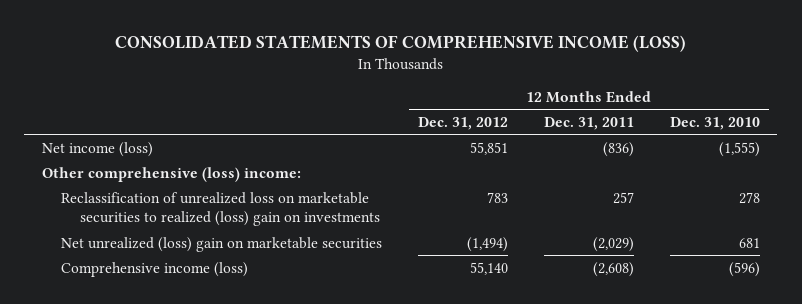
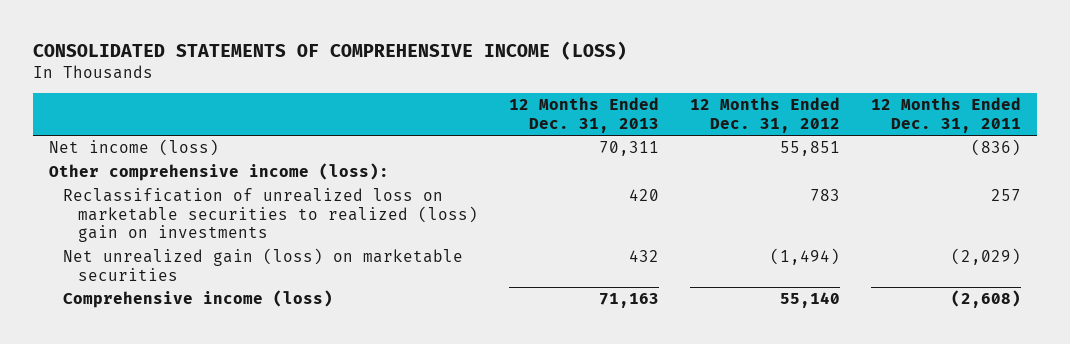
[669,116,760,130] Dec. 31, 2010 -> none
none -> [509,97,660,133] 12 Months Ended Dec. 31, 2013
[42,166,302,182] Other comprehensive (loss) income: -> [48,163,389,182] Other comprehensive income (loss):
[61,236,383,252] Net unrealized (loss) gain on marketable securities -> [63,248,464,281] Net unrealized gain (loss) on marketable securities

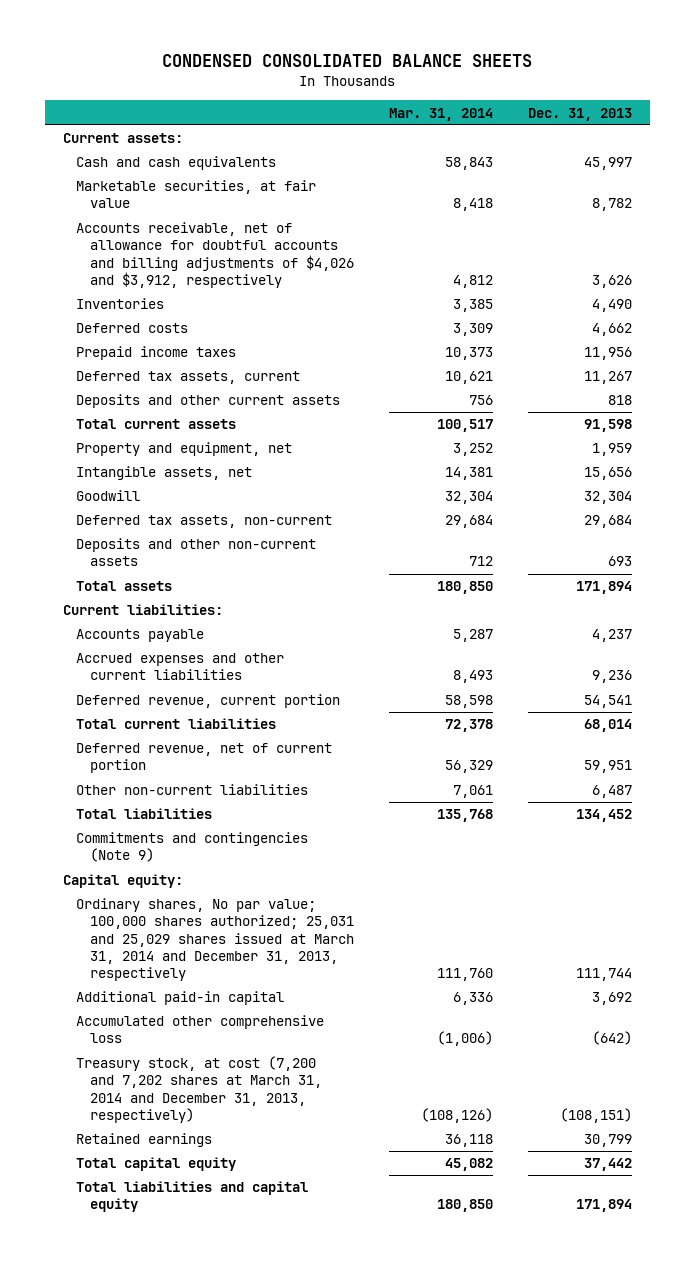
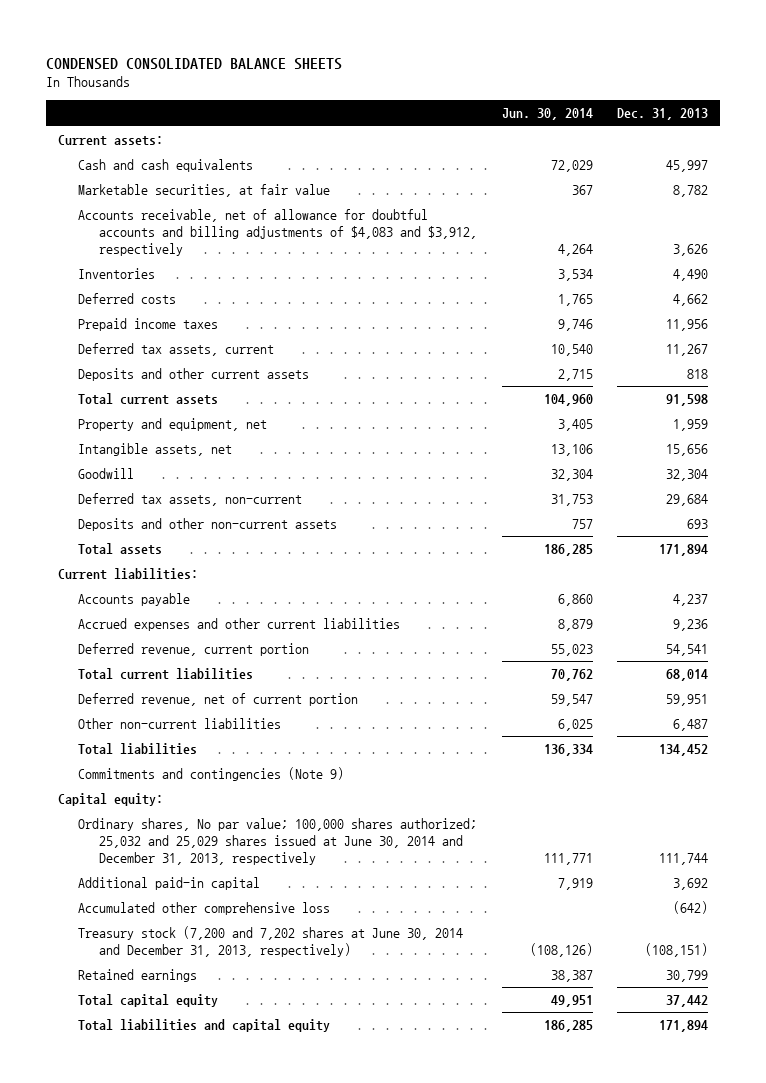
[389,107,494,121] Mar. 31, 2014 -> none
none -> [501,108,593,121] Jun. 30, 2014
[76,222,355,288] Accounts receivable, net of allowance for doubtful accounts and billing adjustments of $4,026 and $3,912, respectively -> [78,209,477,256] Accounts receivable, net of allowance for doubtful accounts and billing adjustments of $4,083 and $3,912, respectively
[76,898,355,981] Ordinary shares, No par value; 100,000 shares authorized; 25,031 and 25,029 shares issued at March 31, 2014 and December 31, 2013, respectively -> [78,818,478,865] Ordinary shares, No par value; 100,000 shares authorized; 25,032 and 25,029 shares issued at June 30, 2014 and December 31, 2013, respectively
[76,1056,323,1123] Treasury stock, at cost (7,200 and 7,202 shares at March 31, 2014 and December 31, 2013, respectively) -> [78,926,464,957] Treasury stock (7,200 and 7,202 shares at June 30, 2014 and December 31, 2013, respectively)

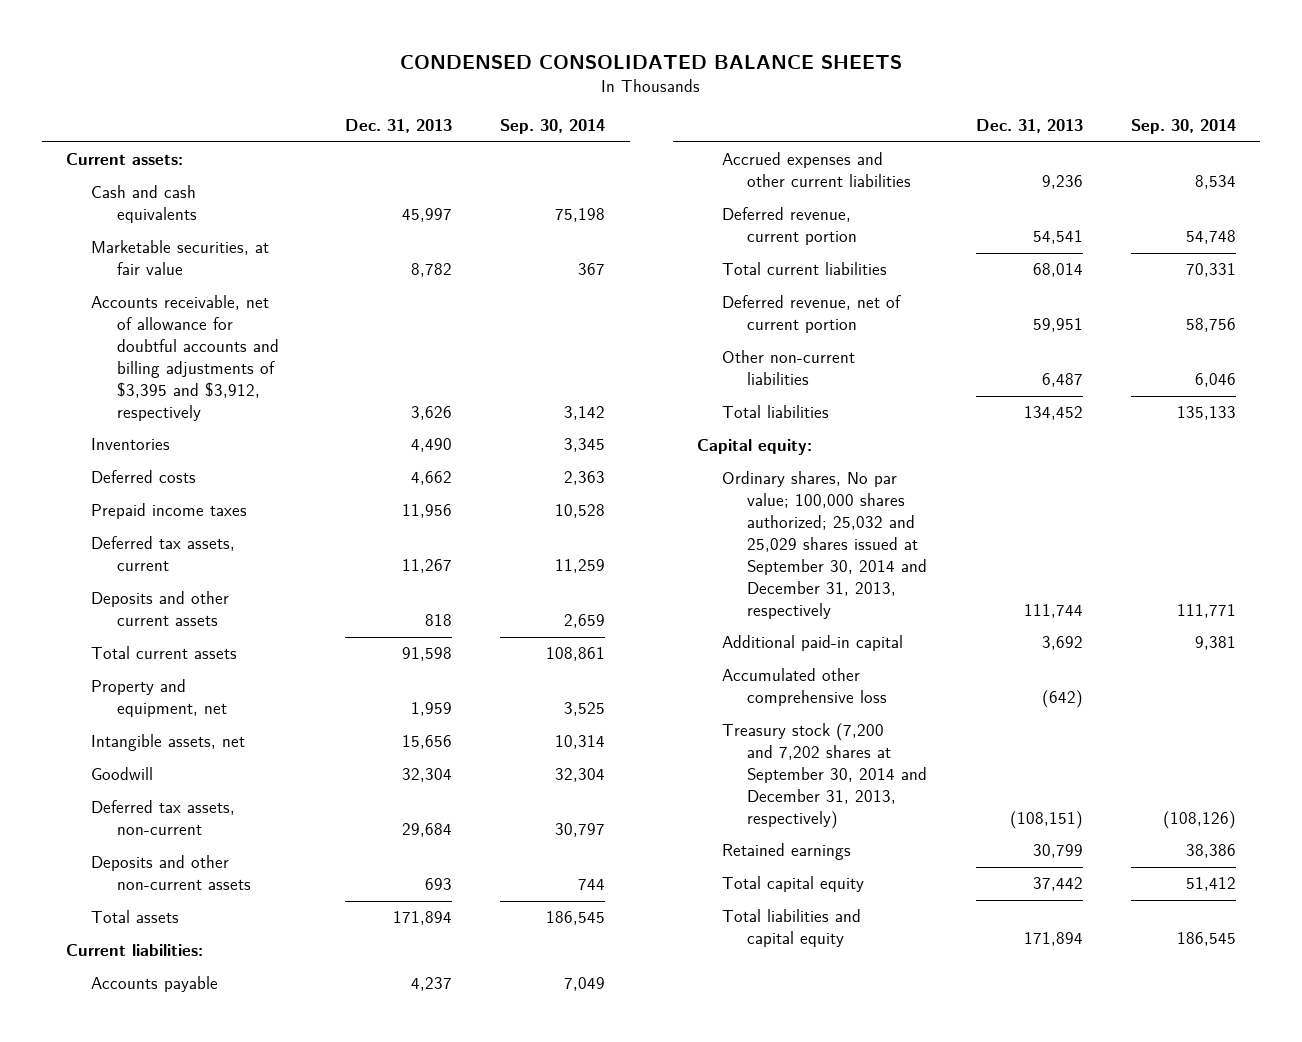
[501,108,593,121] Jun. 30, 2014 -> none
none -> [500,119,606,135] Sep. 30, 2014
[78,209,477,256] Accounts receivable, net of allowance for doubtful accounts and billing adjustments of $4,083 and $3,912, respectively -> [91,295,279,421] Accounts receivable, net of allowance for doubtful accounts and billing adjustments of $3,395 and $3,912, respectively
[78,767,345,782] Commitments and contingencies (Note 9) -> none
[78,818,478,865] Ordinary shares, No par value; 100,000 shares authorized; 25,032 and 25,029 shares issued at June 30, 2014 and December 31, 2013, respectively -> [721,471,928,619] Ordinary shares, No par value; 100,000 shares authorized; 25,032 and 25,029 shares issued at September 30, 2014 and December 31, 2013, respectively
[78,926,464,957] Treasury stock (7,200 and 7,202 shares at June 30, 2014 and December 31, 2013, respectively) -> [721,723,928,829] Treasury stock (7,200 and 7,202 shares at September 30, 2014 and December 31, 2013, respectively)

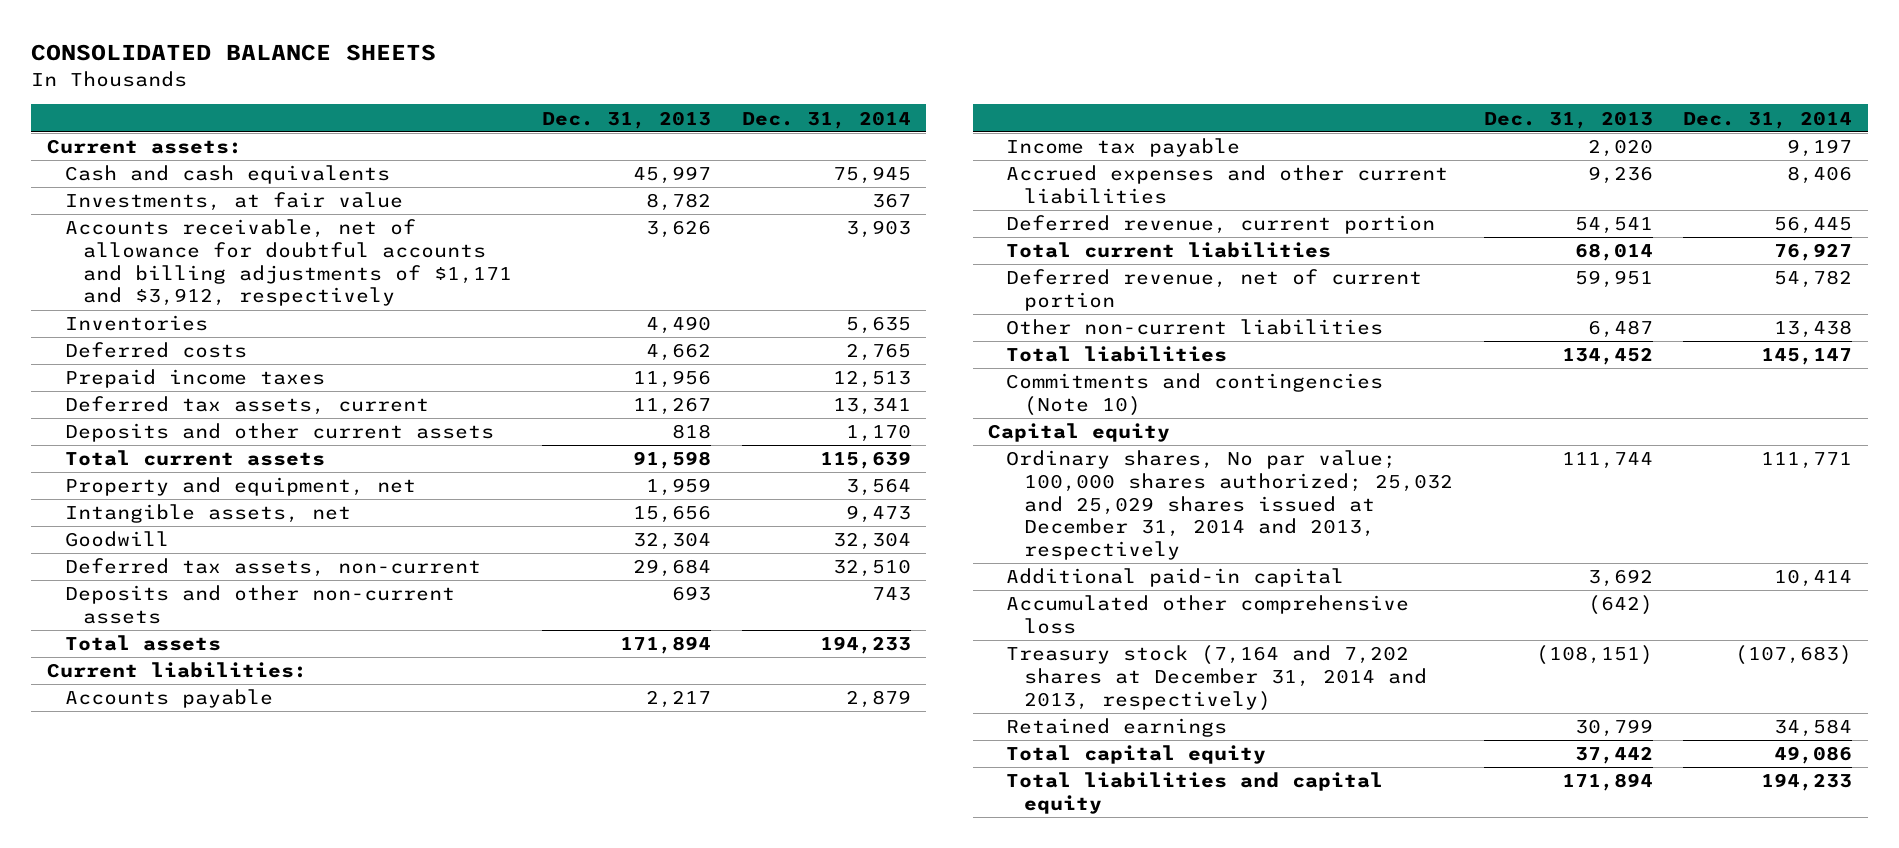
[400,54,903,69] CONDENSED CONSOLIDATED BALANCE SHEETS -> [31,44,437,62] CONSOLIDATED BALANCE SHEETS
[500,119,606,135] Sep. 30, 2014 -> none
none -> [741,110,911,129] Dec. 31, 2014
[91,240,270,276] Marketable securities, at fair value -> [64,192,403,212] Investments, at fair value
[91,295,279,421] Accounts receivable, net of allowance for doubtful accounts and billing adjustments of $3,395 and $3,912, respectively -> [64,219,512,307] Accounts receivable, net of allowance for doubtful accounts and billing adjustments of $1,171 and $3,912, respectively
[411,977,453,992] 4,237 -> [646,690,712,709] 2,217
none -> [1006,138,1241,158] Income tax payable
none -> [1006,373,1384,417] Commitments and contingencies (Note 10)
[696,439,812,456] Capital equity: -> [988,423,1171,443] Capital equity
[721,471,928,619] Ordinary shares, No par value; 100,000 shares authorized; 25,032 and 25,029 shares issued at September 30, 2014 and December 31, 2013, respectively -> [1006,450,1454,561] Ordinary shares, No par value; 100,000 shares authorized; 25,032 and 25,029 shares issued at December 31, 2014 and 2013, respectively
[721,723,928,829] Treasury stock (7,200 and 7,202 shares at September 30, 2014 and December 31, 2013, respectively) -> [1006,645,1428,711] Treasury stock (7,164 and 7,202 shares at December 31, 2014 and 2013, respectively)

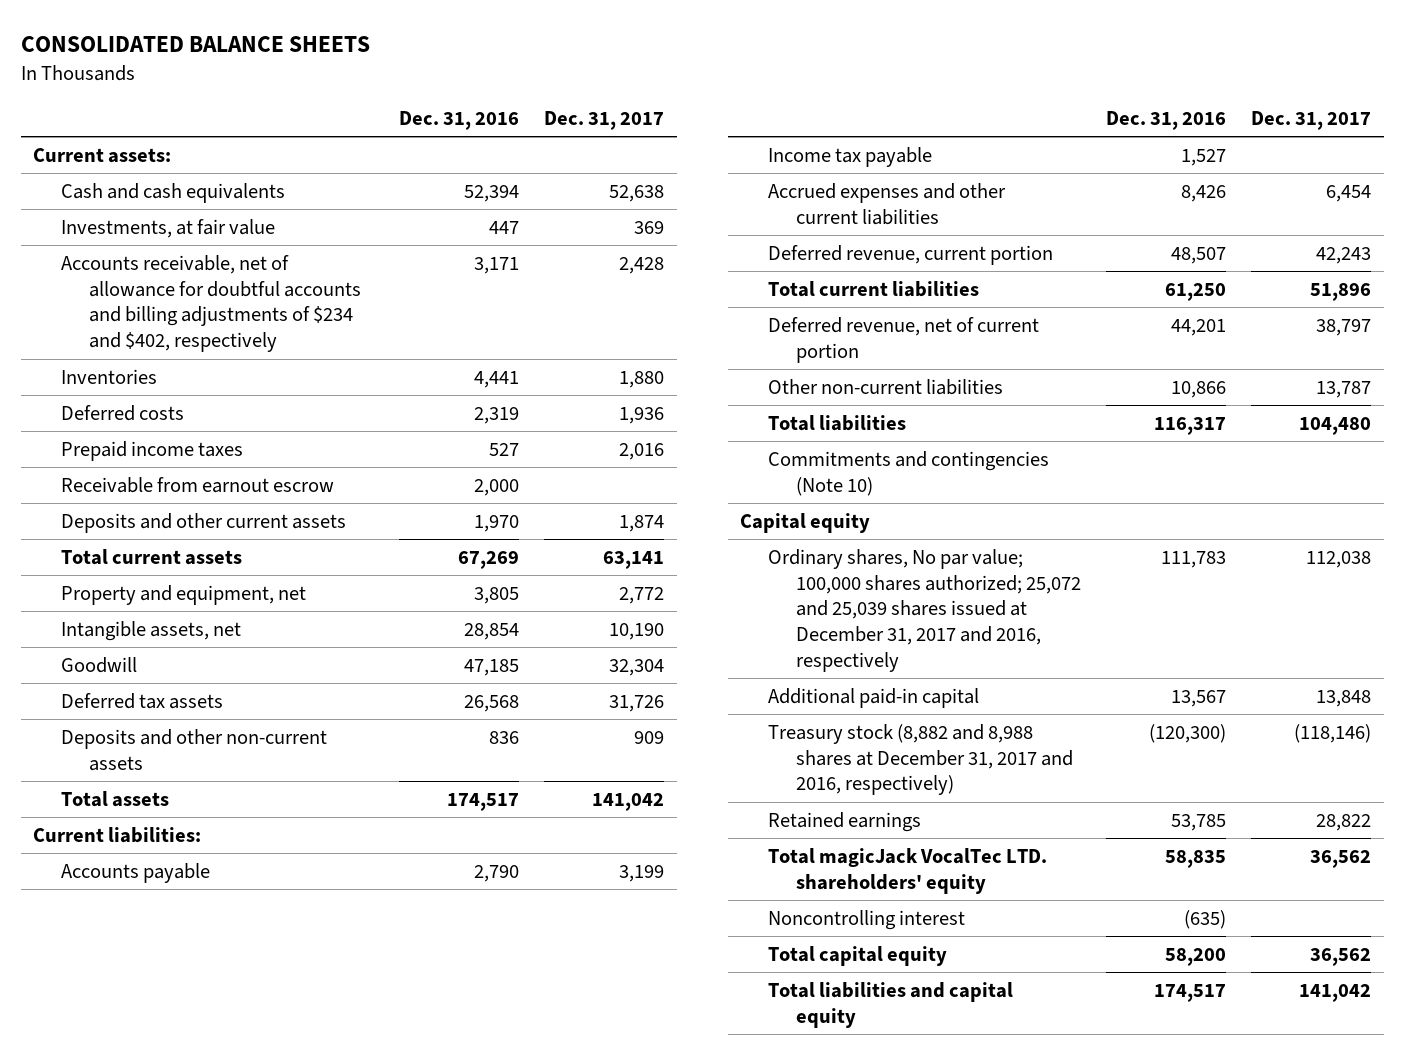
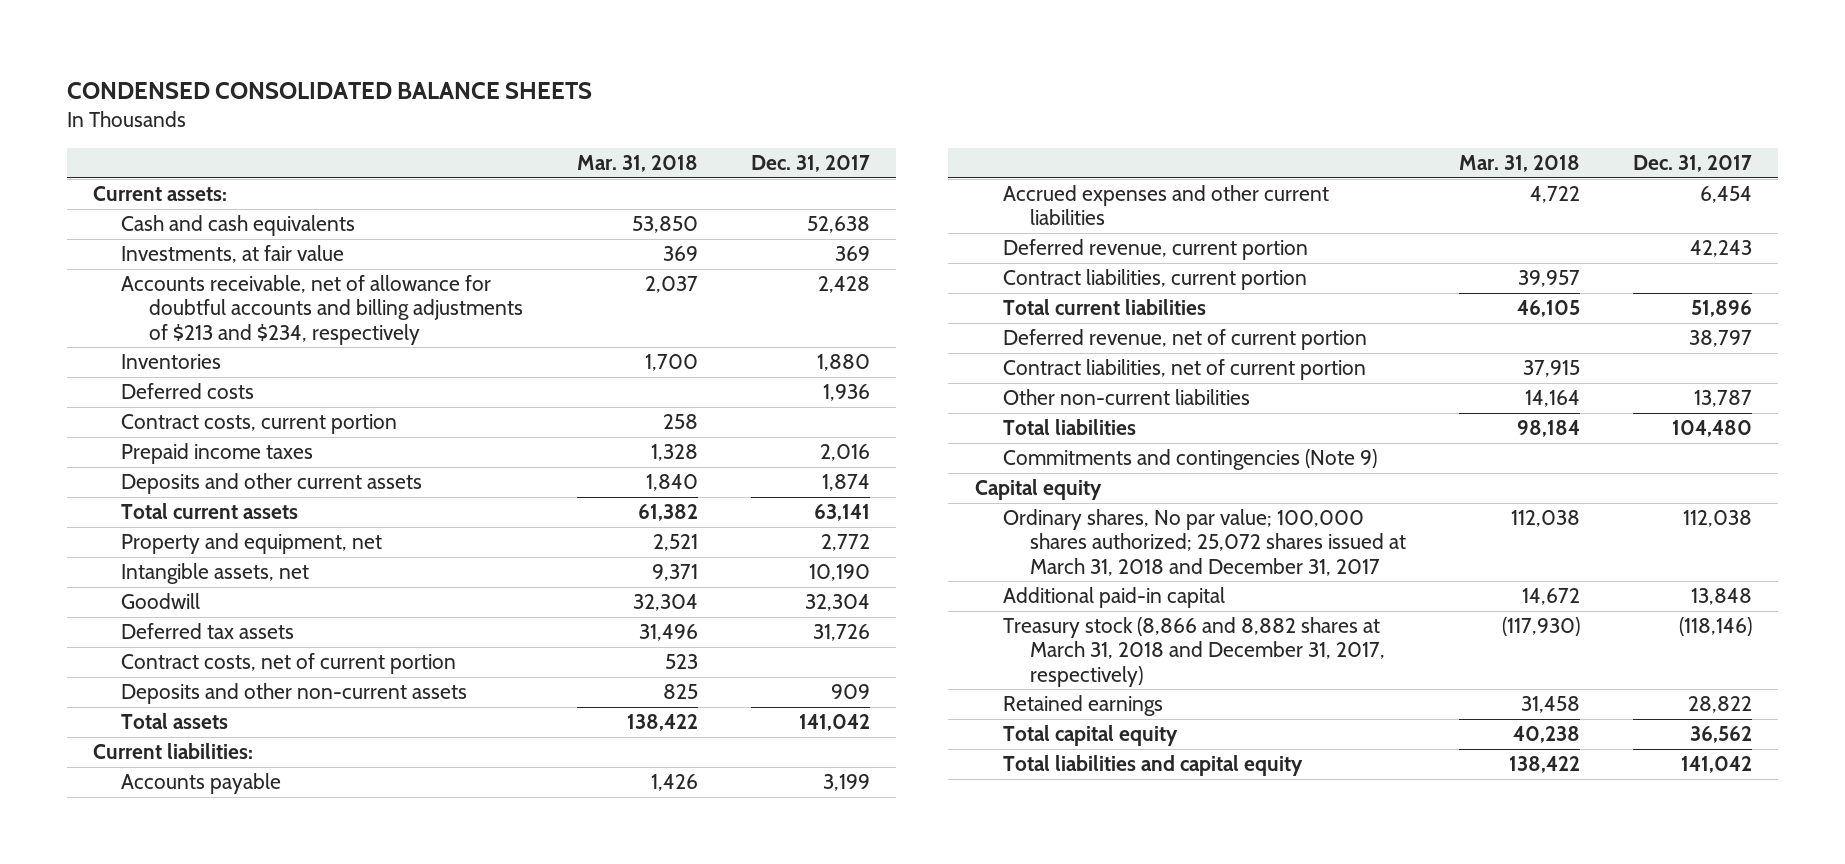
[20,36,370,53] CONSOLIDATED BALANCE SHEETS -> [66,82,592,100] CONDENSED CONSOLIDATED BALANCE SHEETS
[399,110,520,130] Dec. 31, 2016 -> none
none -> [577,155,699,173] Mar. 31, 2018
[61,254,362,353] Accounts receivable, net of allowance for doubtful accounts and billing adjustments of $234 and $402, respectively -> [120,275,523,345] Accounts receivable, net of allowance for doubtful accounts and billing adjustments of $213 and $234, respectively
none -> [120,414,397,435] Contract costs, current portion
[61,476,335,493] Receivable from earnout escrow -> none
none -> [120,653,456,675] Contract costs, net of current portion
[768,146,933,167] Income tax payable -> none
none -> [1002,269,1307,291] Contract liabilities, current portion
none -> [1002,359,1366,381] Contract liabilities, net of current portion
[768,450,1050,496] Commitments and contingencies (Note 10) -> [1002,449,1377,471] Commitments and contingencies (Note 9)
[768,548,1082,672] Ordinary shares, No par value; 100,000 shares authorized; 25,072 and 25,039 shares issued at December 31, 2017 and 2016, respectively -> [1002,509,1407,576] Ordinary shares, No par value; 100,000 shares authorized; 25,072 shares issued at March 31, 2018 and December 31, 2017
[768,723,1074,796] Treasury stock (8,882 and 8,988 shares at December 31, 2017 and 2016, respectively) -> [1002,617,1386,687] Treasury stock (8,866 and 8,882 shares at March 31, 2018 and December 31, 2017, respectively)
[768,847,1048,894] Total magicJack VocalTec LTD. shareholders' equity -> none
[768,909,966,930] Noncontrolling interest -> none

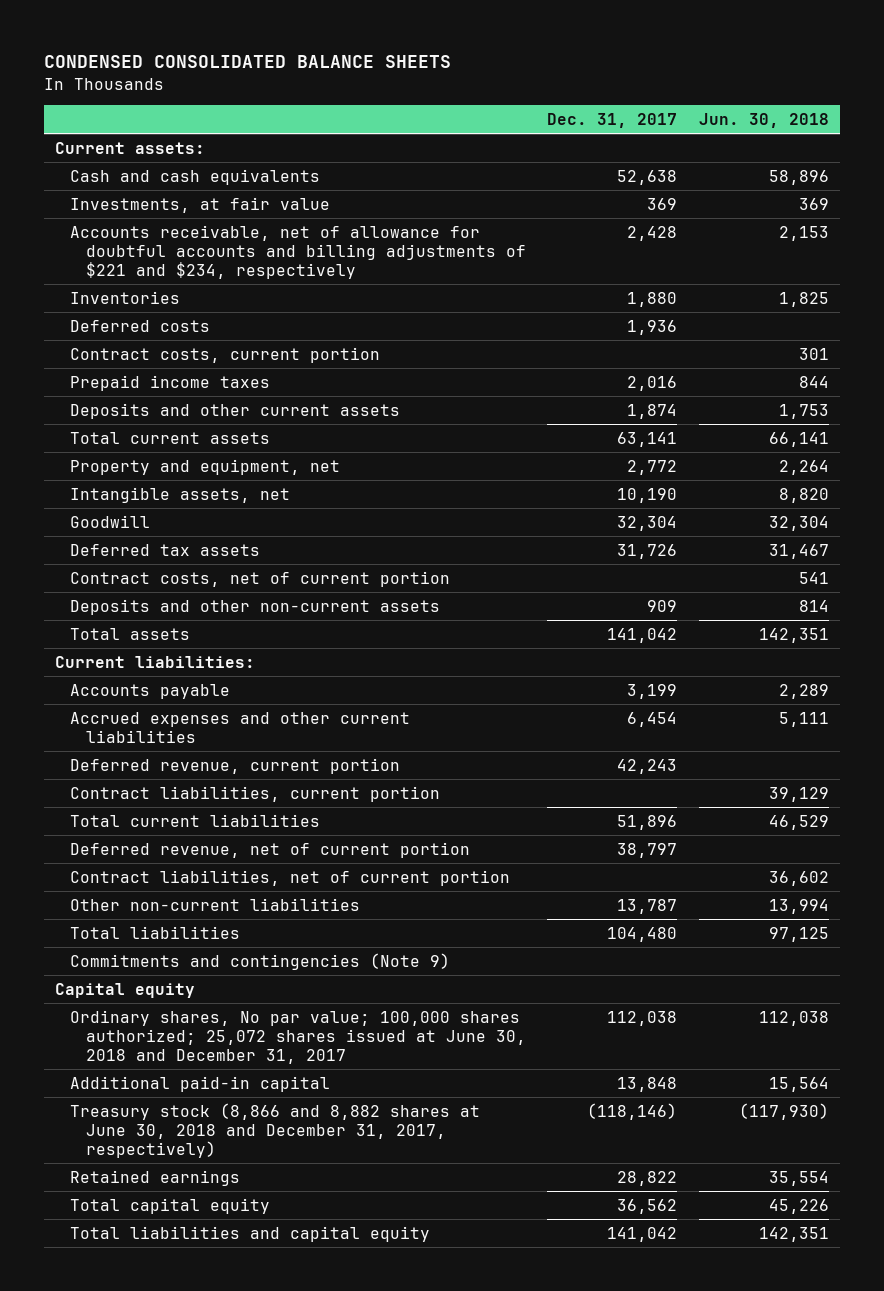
[577,155,699,173] Mar. 31, 2018 -> none
none -> [698,112,829,128] Jun. 30, 2018
[120,275,523,345] Accounts receivable, net of allowance for doubtful accounts and billing adjustments of $213 and $234, respectively -> [70,224,526,280] Accounts receivable, net of allowance for doubtful accounts and billing adjustments of $221 and $234, respectively
[1002,509,1407,576] Ordinary shares, No par value; 100,000 shares authorized; 25,072 shares issued at March 31, 2018 and December 31, 2017 -> [70,1009,526,1065] Ordinary shares, No par value; 100,000 shares authorized; 25,072 shares issued at June 30, 2018 and December 31, 2017
[1002,617,1386,687] Treasury stock (8,866 and 8,882 shares at March 31, 2018 and December 31, 2017, respectively) -> [70,1102,481,1159] Treasury stock (8,866 and 8,882 shares at June 30, 2018 and December 31, 2017, respectively)

